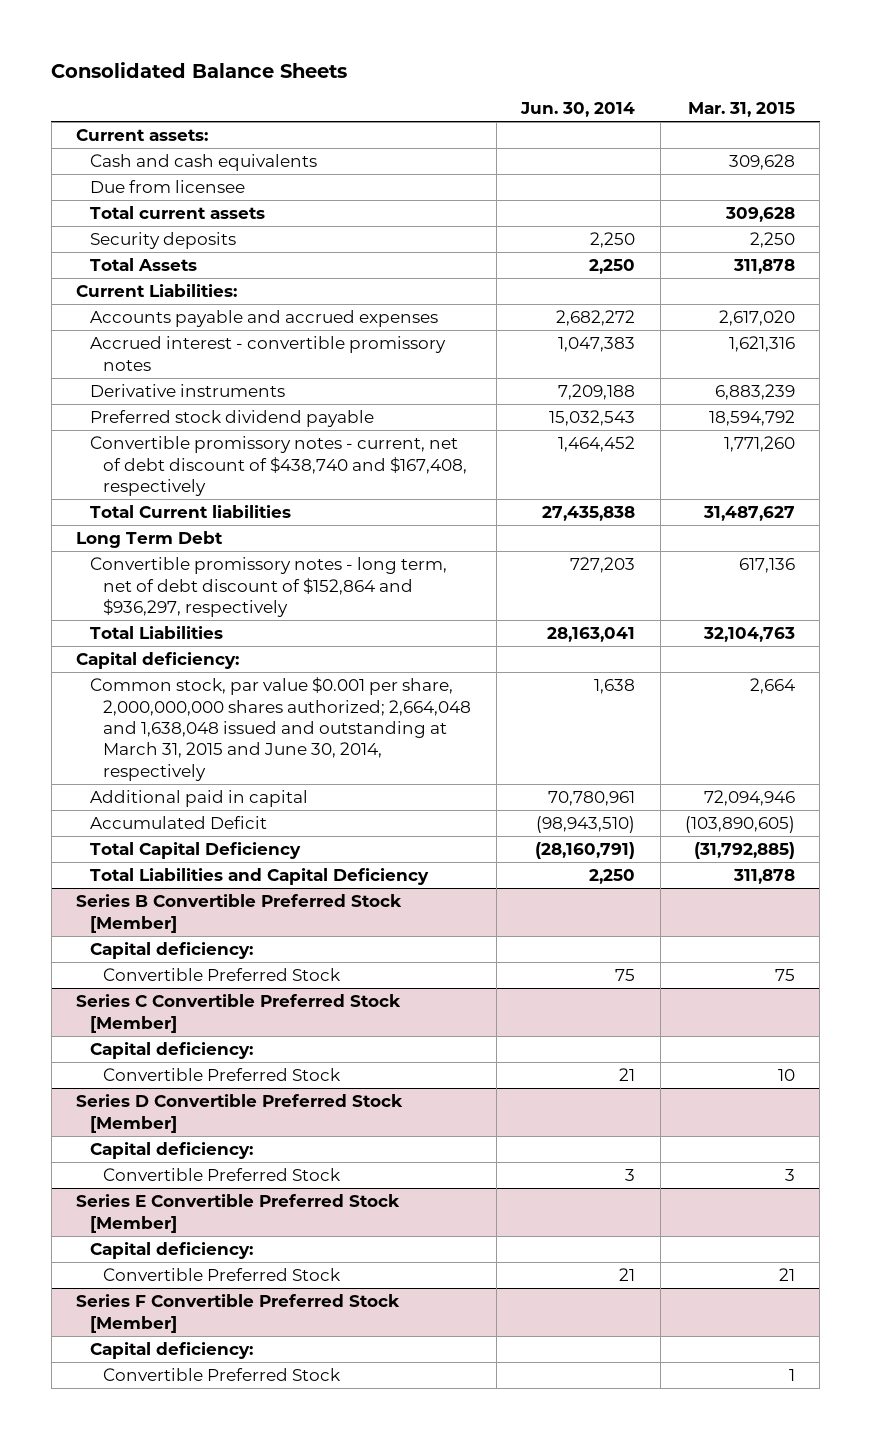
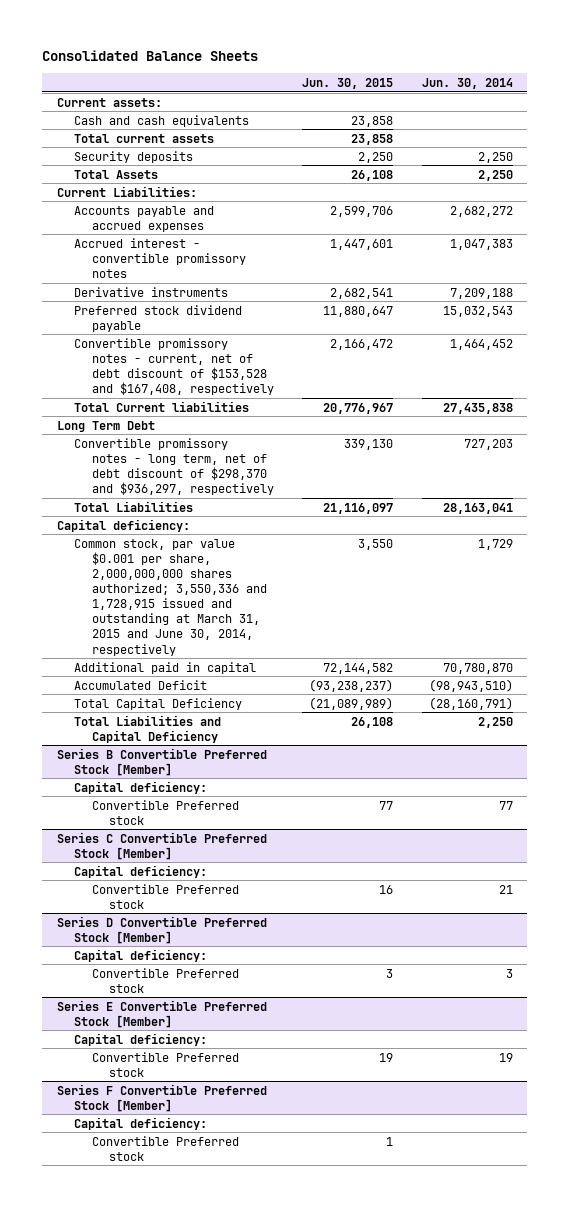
[688,101,796,117] Mar. 31, 2015 -> none
none -> [302,78,394,90] Jun. 30, 2015
[89,180,245,194] Due from licensee -> none
[89,436,468,496] Convertible promissory notes - current, net of debt discount of $438,740 and $167,408, respectively -> [74,337,274,396] Convertible promissory notes - current, net of debt discount of $153,528 and $167,408, respectively
[89,557,447,617] Convertible promissory notes - long term, net of debt discount of $152,864 and $936,297, respectively -> [74,437,274,496] Convertible promissory notes - long term, net of debt discount of $298,370 and $936,297, respectively
[89,677,472,781] Common stock, par value $0.001 per share, 2,000,000,000 shares authorized; 2,664,048 and 1,638,048 issued and outstanding at March 31, 2015 and June 30, 2014, respectively -> [74,538,267,656] Common stock, par value $0.001 per share, 2,000,000,000 shares authorized; 3,550,336 and 1,728,915 issued and outstanding at March 31, 2015 and June 30, 2014, respectively
[594,679,636,695] 1,638 -> [477,538,513,550] 1,729
[548,791,636,807] 70,780,961 -> [442,662,513,674] 70,780,870
[103,968,342,982] Convertible Preferred Stock -> [91,799,239,825] Convertible Preferred stock
[615,969,636,982] 75 -> [498,800,513,810] 77
[103,1068,342,1082] Convertible Preferred Stock -> [91,883,239,909] Convertible Preferred stock
[103,1168,342,1182] Convertible Preferred Stock -> [91,967,239,993] Convertible Preferred stock
[103,1268,342,1282] Convertible Preferred Stock -> [91,1051,239,1077] Convertible Preferred stock
[619,1268,636,1282] 21 -> [498,1052,513,1062] 19
[103,1368,342,1382] Convertible Preferred Stock -> [91,1135,239,1161] Convertible Preferred stock

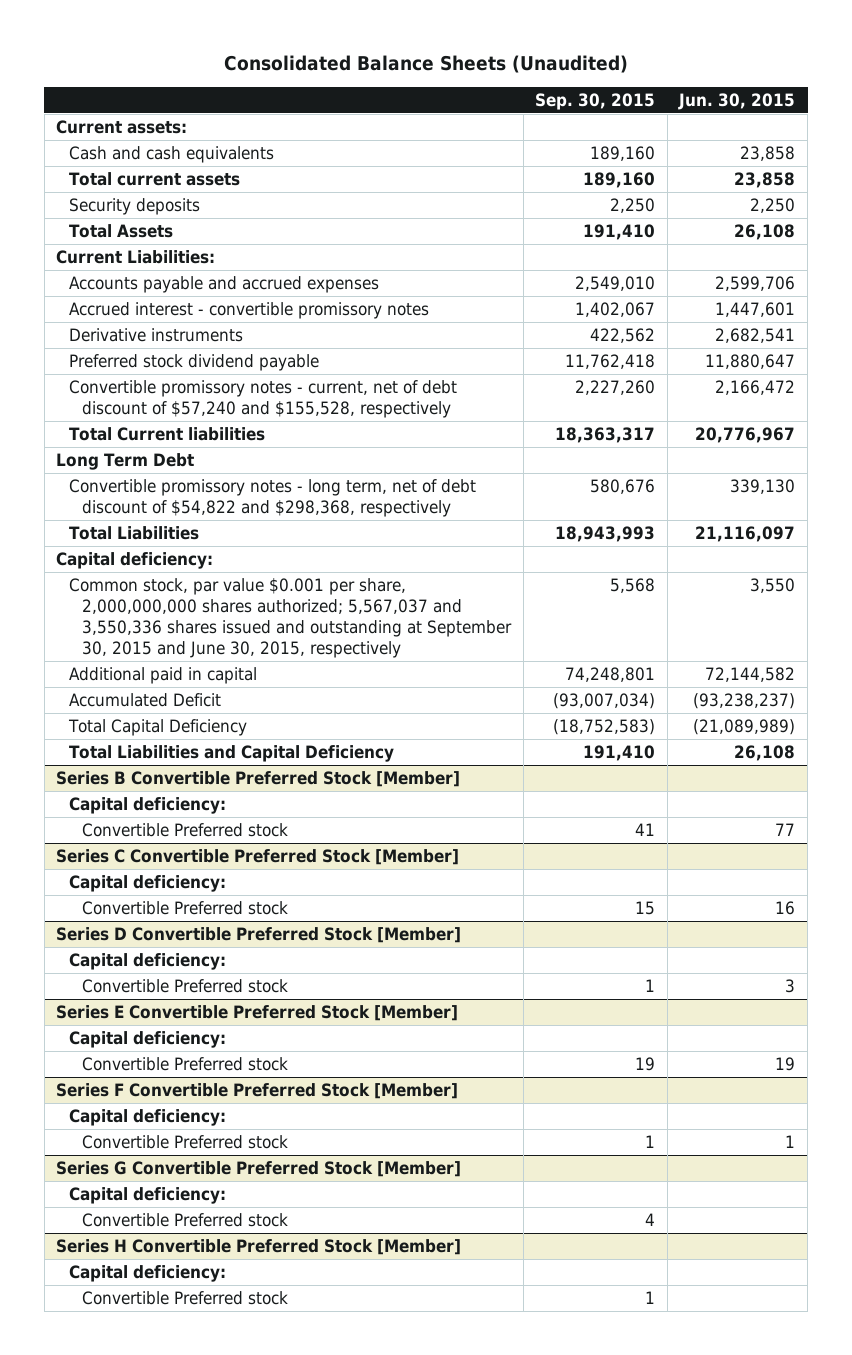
[42,50,259,62] Consolidated Balance Sheets -> [223,55,628,74] Consolidated Balance Sheets (Unaudited)
[421,78,513,90] Jun. 30, 2014 -> none
none -> [535,92,656,110] Sep. 30, 2015
[74,337,274,396] Convertible promissory notes - current, net of debt discount of $153,528 and $167,408, respectively -> [69,379,458,419] Convertible promissory notes - current, net of debt discount of $57,240 and $155,528, respectively
[74,437,274,496] Convertible promissory notes - long term, net of debt discount of $298,370 and $936,297, respectively -> [69,478,477,518] Convertible promissory notes - long term, net of debt discount of $54,822 and $298,368, respectively
[74,538,267,656] Common stock, par value $0.001 per share, 2,000,000,000 shares authorized; 3,550,336 and 1,728,915 issued and outstanding at March 31, 2015 and June 30, 2014, respectively -> [69,577,513,659] Common stock, par value $0.001 per share, 2,000,000,000 shares authorized; 5,567,037 and 3,550,336 shares issued and outstanding at September 30, 2015 and June 30, 2015, respectively
none -> [56,1160,462,1177] Series G Convertible Preferred Stock [Member]
none -> [69,1186,227,1204] Capital deficiency:
none -> [82,1212,289,1227] Convertible Preferred stock
none -> [56,1238,462,1255] Series H Convertible Preferred Stock [Member]
none -> [69,1264,227,1282] Capital deficiency:
none -> [82,1290,289,1305] Convertible Preferred stock

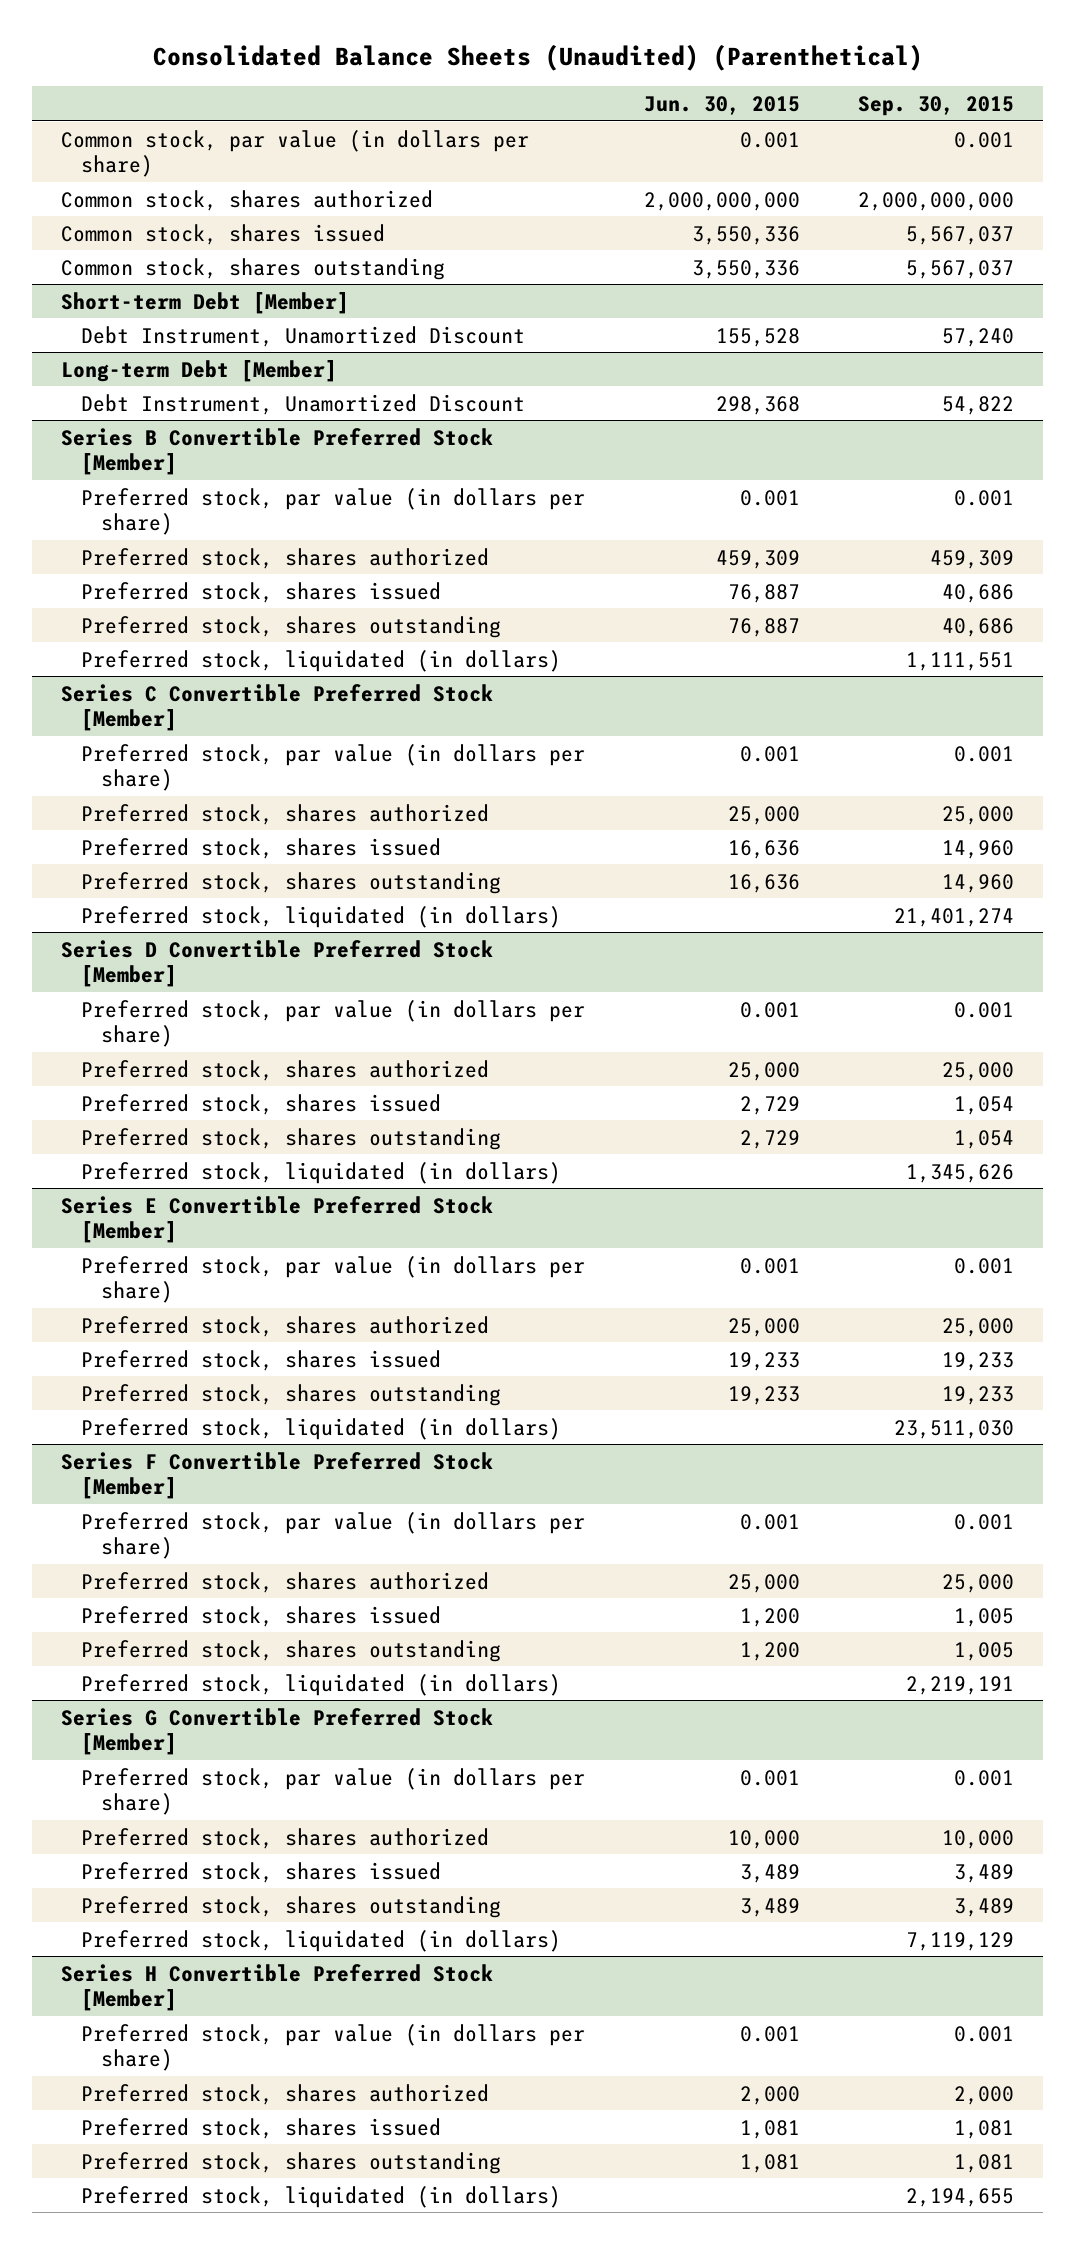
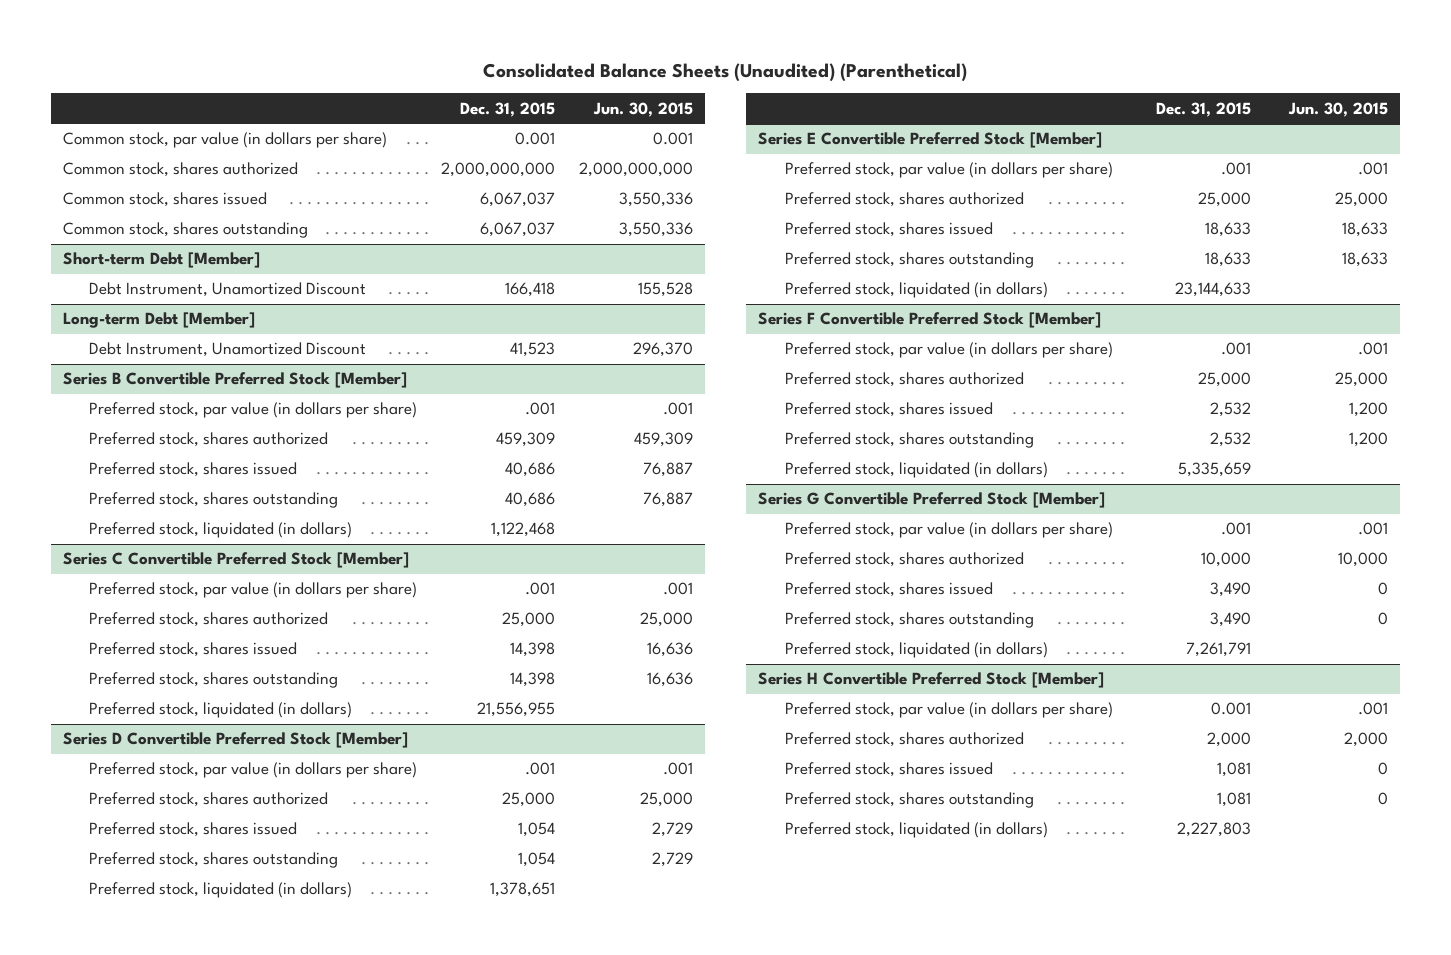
[857,95,1014,116] Sep. 30, 2015 -> none
none -> [459,101,555,117] Dec. 31, 2015
[715,395,800,415] 298,368 -> [632,342,693,358] 296,370
[739,489,800,506] 0.001 -> [662,402,693,416] .001
[739,745,800,762] 0.001 -> [662,582,693,596] .001
[739,1001,800,1018] 0.001 -> [662,762,693,776] .001
[739,1257,800,1274] 0.001 -> [1358,162,1389,176] .001
[727,1351,800,1371] 19,233 -> [1342,222,1389,238] 18,633
[727,1385,800,1405] 19,233 -> [1342,252,1389,268] 18,633
[739,1513,800,1530] 0.001 -> [1358,342,1389,356] .001
[739,1769,800,1786] 0.001 -> [1358,522,1389,536] .001
[739,1863,800,1883] 3,489 -> [1378,582,1389,596] 0
[739,1897,800,1917] 3,489 -> [1378,612,1389,626] 0
[739,2025,800,2042] 0.001 -> [1358,702,1389,716] .001
[739,2119,800,2139] 1,081 -> [1378,762,1389,776] 0
[739,2153,800,2173] 1,081 -> [1378,792,1389,806] 0

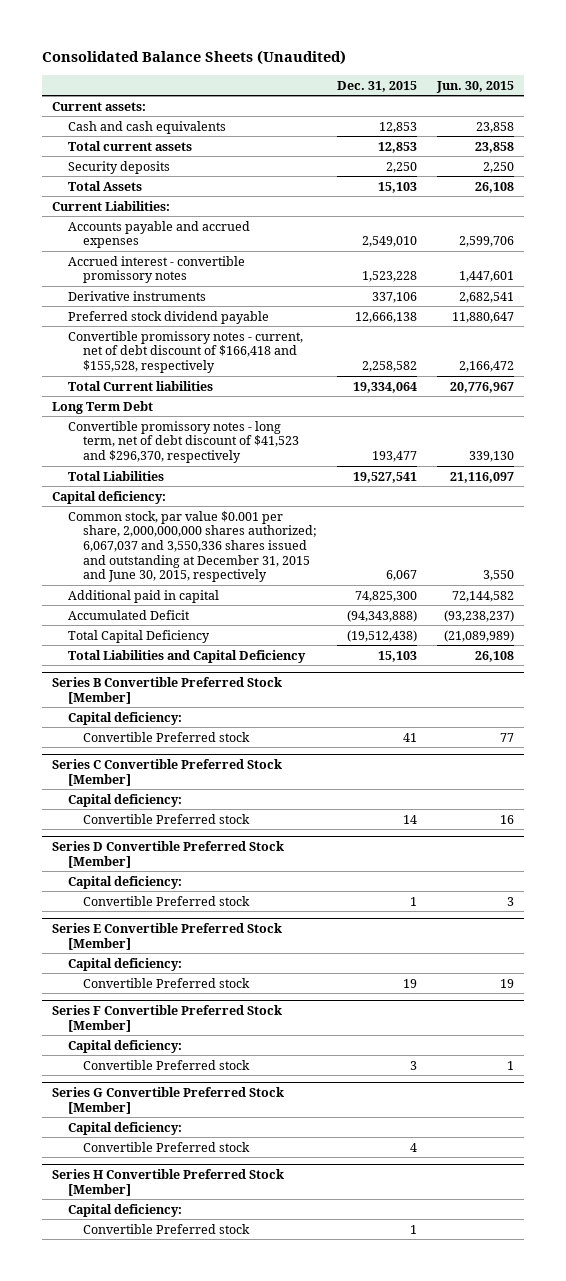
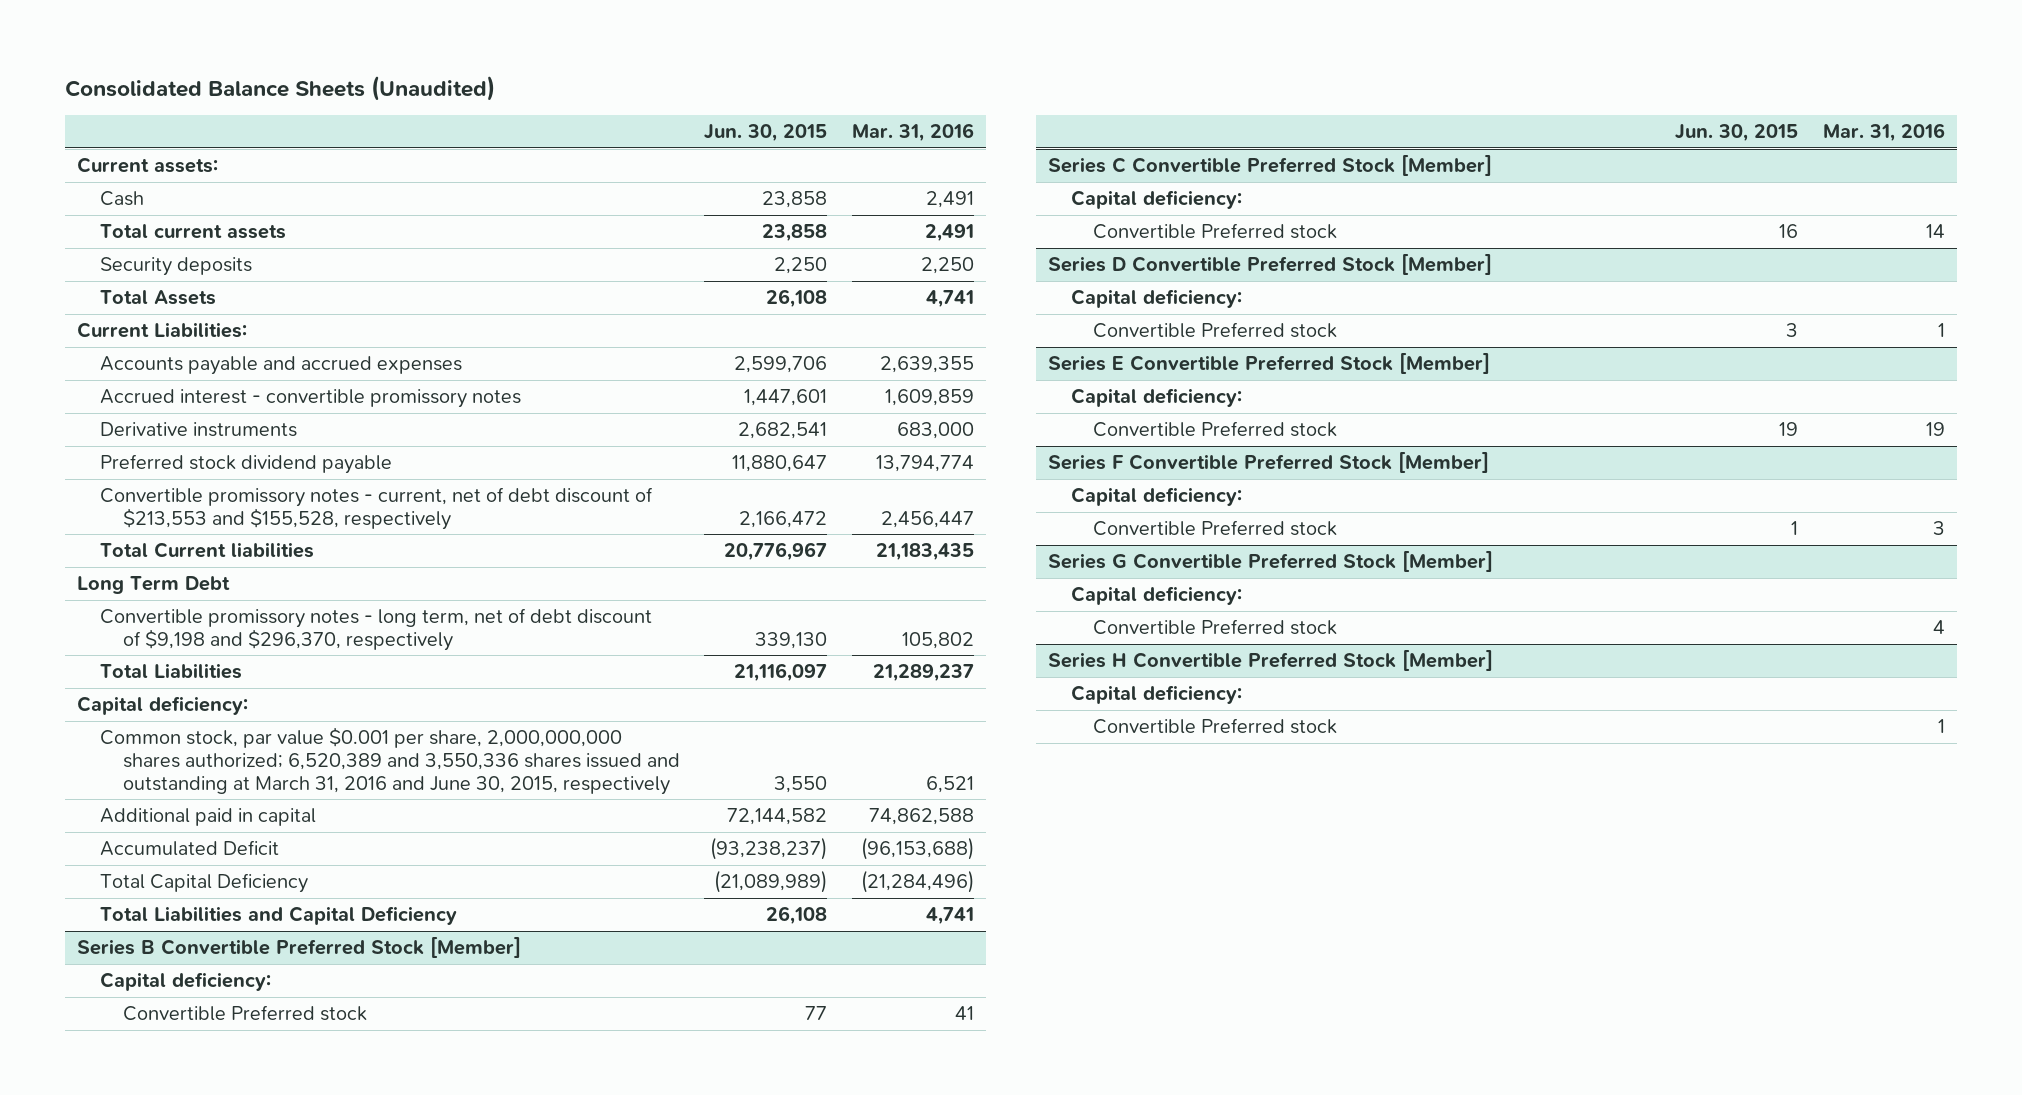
[336,80,417,92] Dec. 31, 2015 -> none
none -> [851,123,974,143] Mar. 31, 2016
[67,120,226,134] Cash and cash equivalents -> [99,190,144,206] Cash
[67,330,303,373] Convertible promissory notes - current, net of debt discount of $166,418 and $155,528, respectively -> [99,486,653,530] Convertible promissory notes - current, net of debt discount of $213,553 and $155,528, respectively
[67,420,299,463] Convertible promissory notes - long term, net of debt discount of $41,523 and $296,370, respectively -> [99,607,652,651] Convertible promissory notes - long term, net of debt discount of $9,198 and $296,370, respectively
[67,510,317,583] Common stock, par value $0.001 per share, 2,000,000,000 shares authorized; 6,067,037 and 3,550,336 shares issued and outstanding at December 31, 2015 and June 30, 2015, respectively -> [99,726,680,795] Common stock, par value $0.001 per share, 2,000,000,000 shares authorized; 6,520,389 and 3,550,336 shares issued and outstanding at March 31, 2016 and June 30, 2015, respectively

